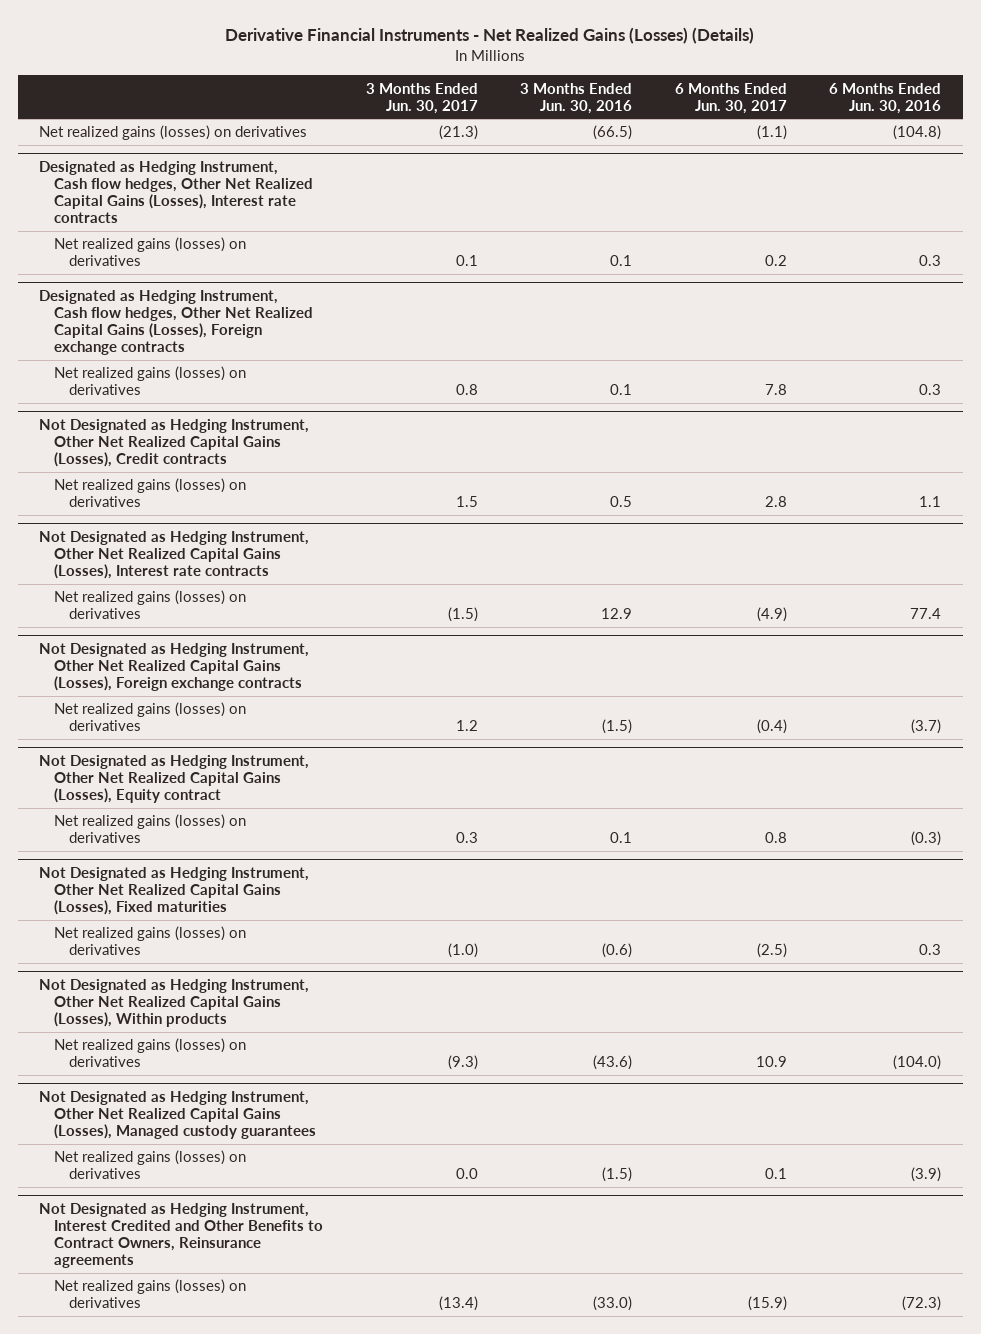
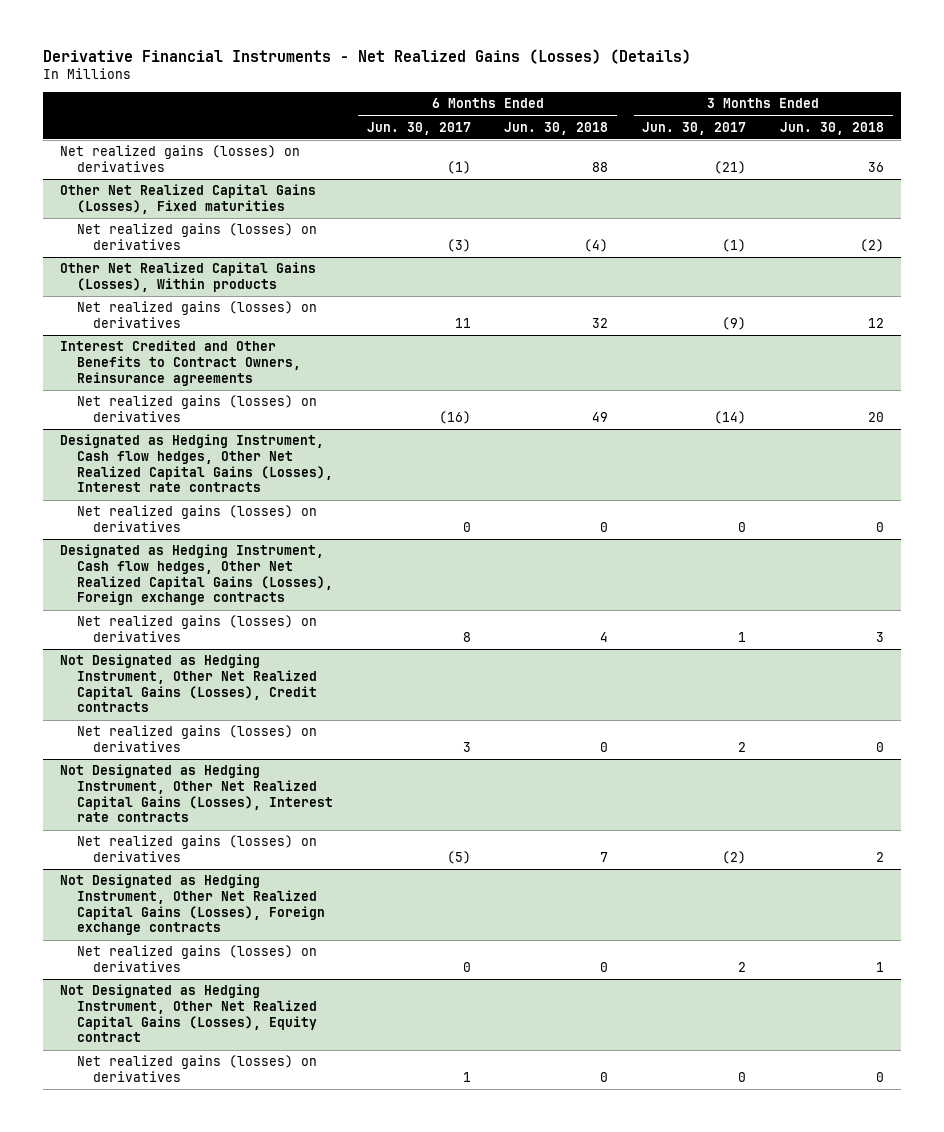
[520,82,633,114] 3 Months Ended Jun. 30, 2016 -> none
[829,82,942,114] 6 Months Ended Jun. 30, 2016 -> none
none -> [504,121,609,135] Jun. 30, 2018
none -> [780,121,885,135] Jun. 30, 2018
[438,125,478,141] (21.3) -> [714,161,747,175] (21)
[756,125,787,141] (1.1) -> [446,161,471,175] (1)
none -> [59,184,316,215] Other Net Realized Capital Gains (Losses), Fixed maturities
none -> [76,223,317,251] Net realized gains (losses) on derivatives
none -> [59,262,316,293] Other Net Realized Capital Gains (Losses), Within products
none -> [76,301,317,329] Net realized gains (losses) on derivatives
none -> [59,340,301,386] Interest Credited and Other Benefits to Contract Owners, Reinsurance agreements
none -> [76,395,317,423] Net realized gains (losses) on derivatives
[455,255,478,267] 0.1 -> [738,522,747,533] 0
[764,255,787,267] 0.2 -> [462,522,471,533] 0
[455,384,478,396] 0.8 -> [738,632,747,643] 1
[764,384,787,396] 7.8 -> [462,632,471,643] 8
[455,496,478,508] 1.5 -> [738,742,747,753] 2
[764,496,787,508] 2.8 -> [462,742,471,753] 3
[447,607,478,623] (1.5) -> [722,851,747,865] (2)
[756,607,787,623] (4.9) -> [446,851,471,865] (5)
[455,720,478,732] 1.2 -> [738,962,747,973] 2
[756,719,787,735] (0.4) -> [462,962,471,973] 0
[39,866,310,915] Not Designated as Hedging Instrument, Other Net Realized Capital Gains (Losses), Fixed maturities -> none
[54,926,247,956] Net realized gains (losses) on derivatives -> none
[39,978,310,1027] Not Designated as Hedging Instrument, Other Net Realized Capital Gains (Losses), Within products -> none
[54,1038,247,1068] Net realized gains (losses) on derivatives -> none
[39,1090,317,1139] Not Designated as Hedging Instrument, Other Net Realized Capital Gains (Losses), Managed custody guarantees -> none
[54,1150,247,1180] Net realized gains (losses) on derivatives -> none
[39,1202,324,1268] Not Designated as Hedging Instrument, Interest Credited and Other Benefits to Contract Owners, Reinsurance agreements -> none
[54,1279,247,1309] Net realized gains (losses) on derivatives -> none
[455,832,478,844] 0.3 -> [738,1072,747,1083] 0
[764,832,787,844] 0.8 -> [462,1072,471,1083] 1

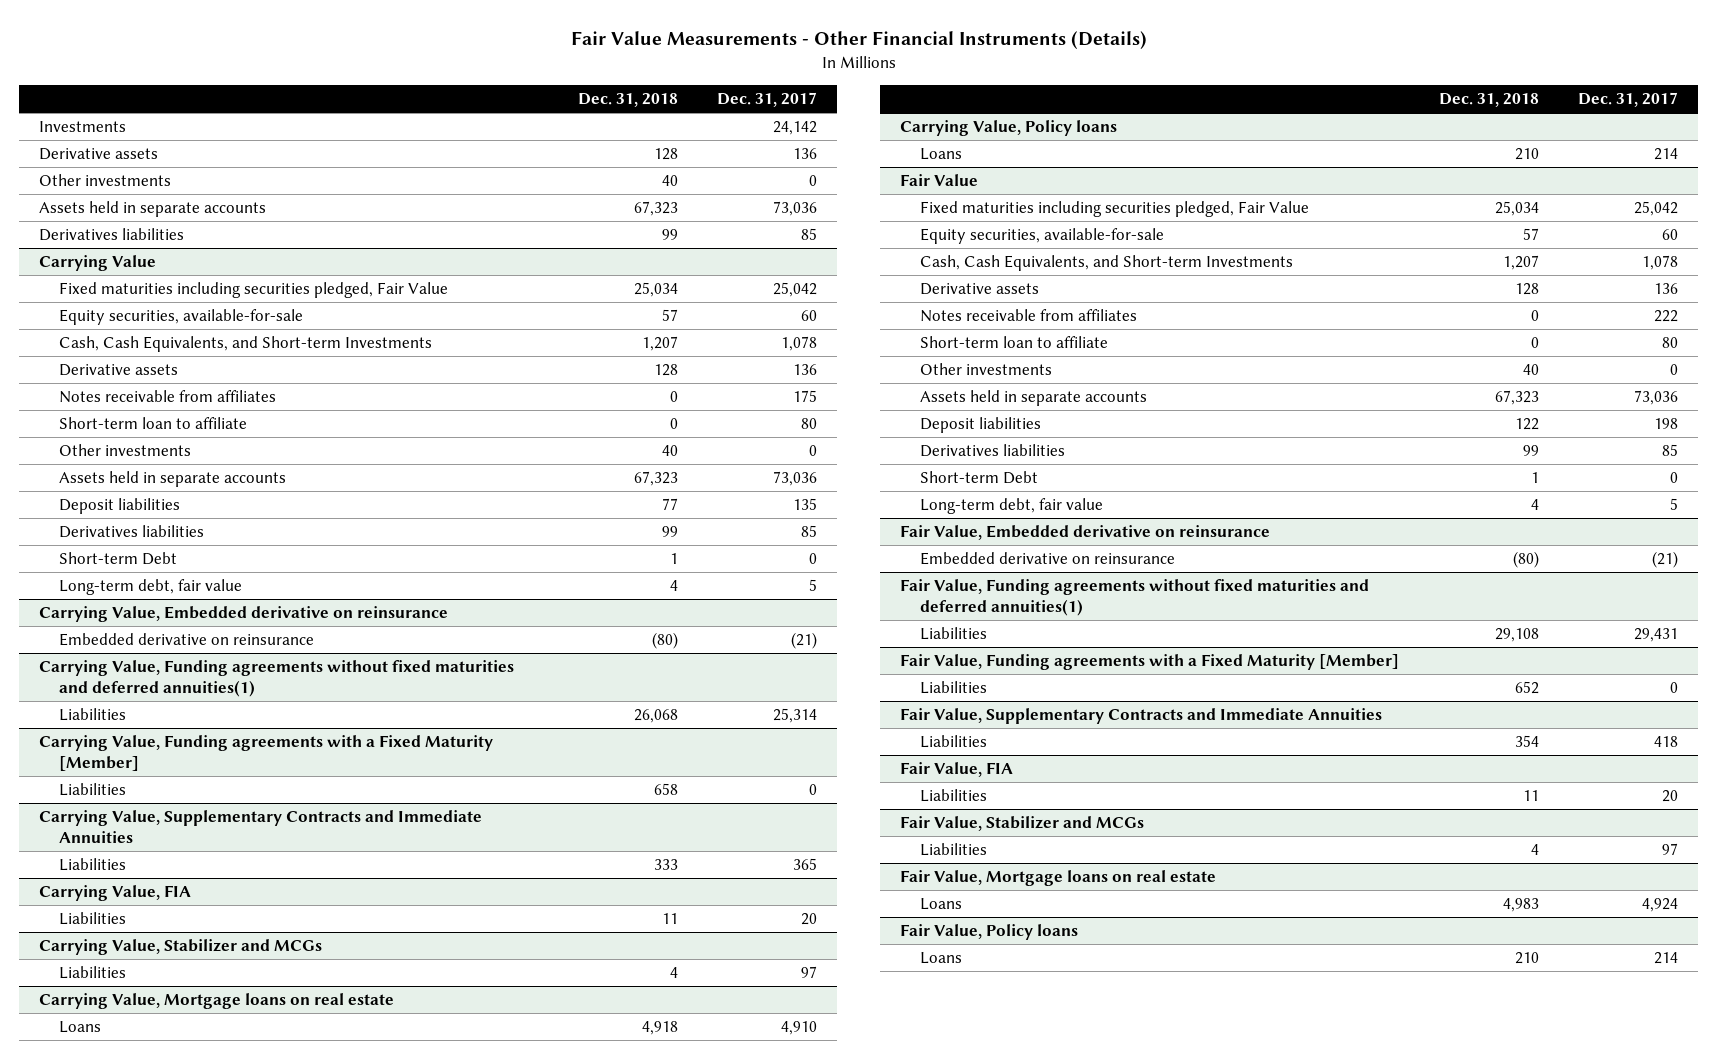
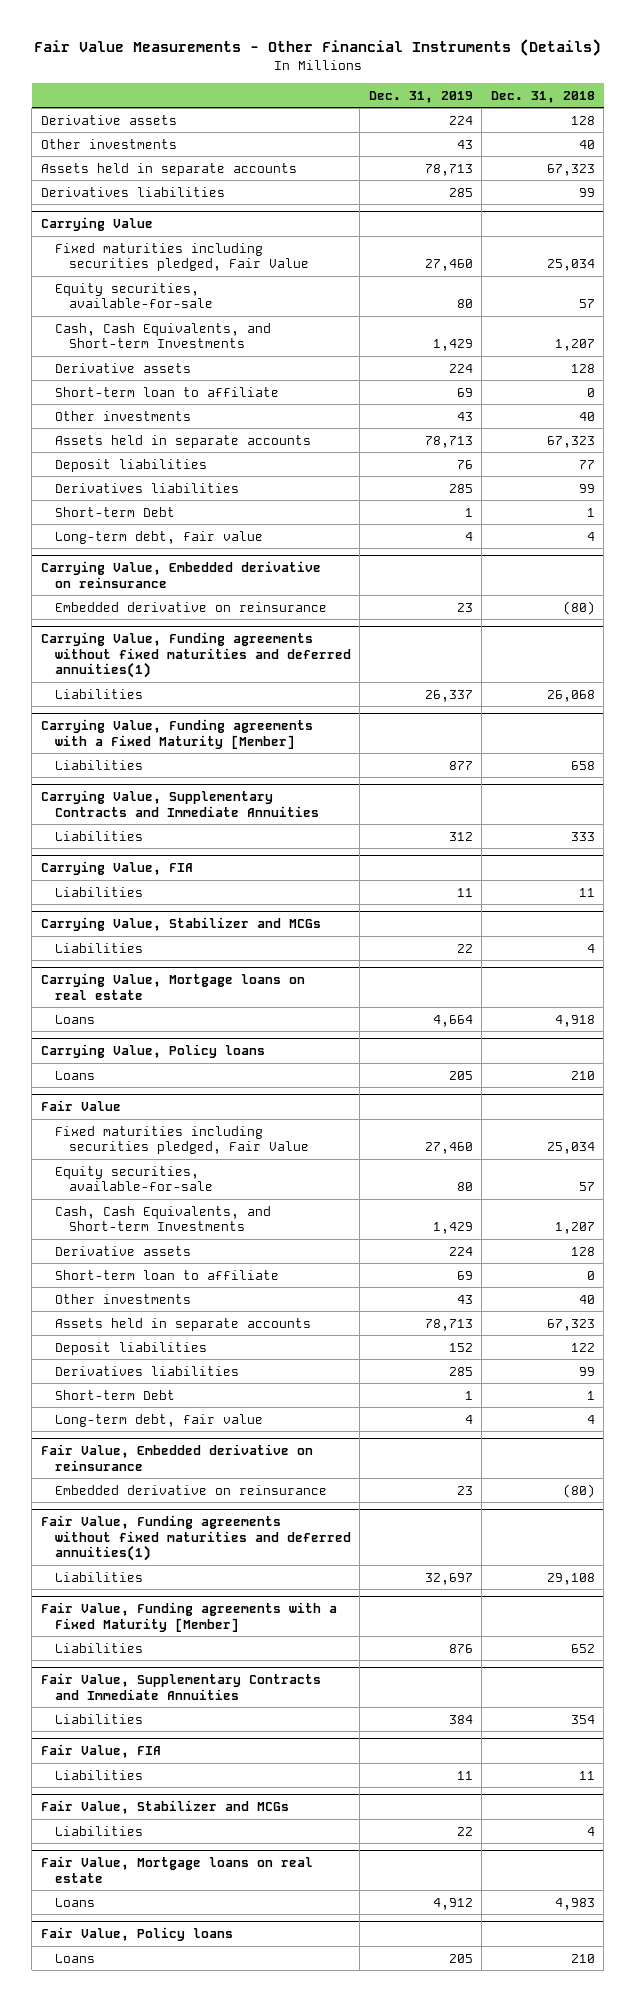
[717,92,818,108] Dec. 31, 2017 -> none
none -> [368,90,473,103] Dec. 31, 2019
[38,121,126,133] Investments -> none
[59,390,277,404] Notes receivable from affiliates -> none
[920,309,1138,323] Notes receivable from affiliates -> none

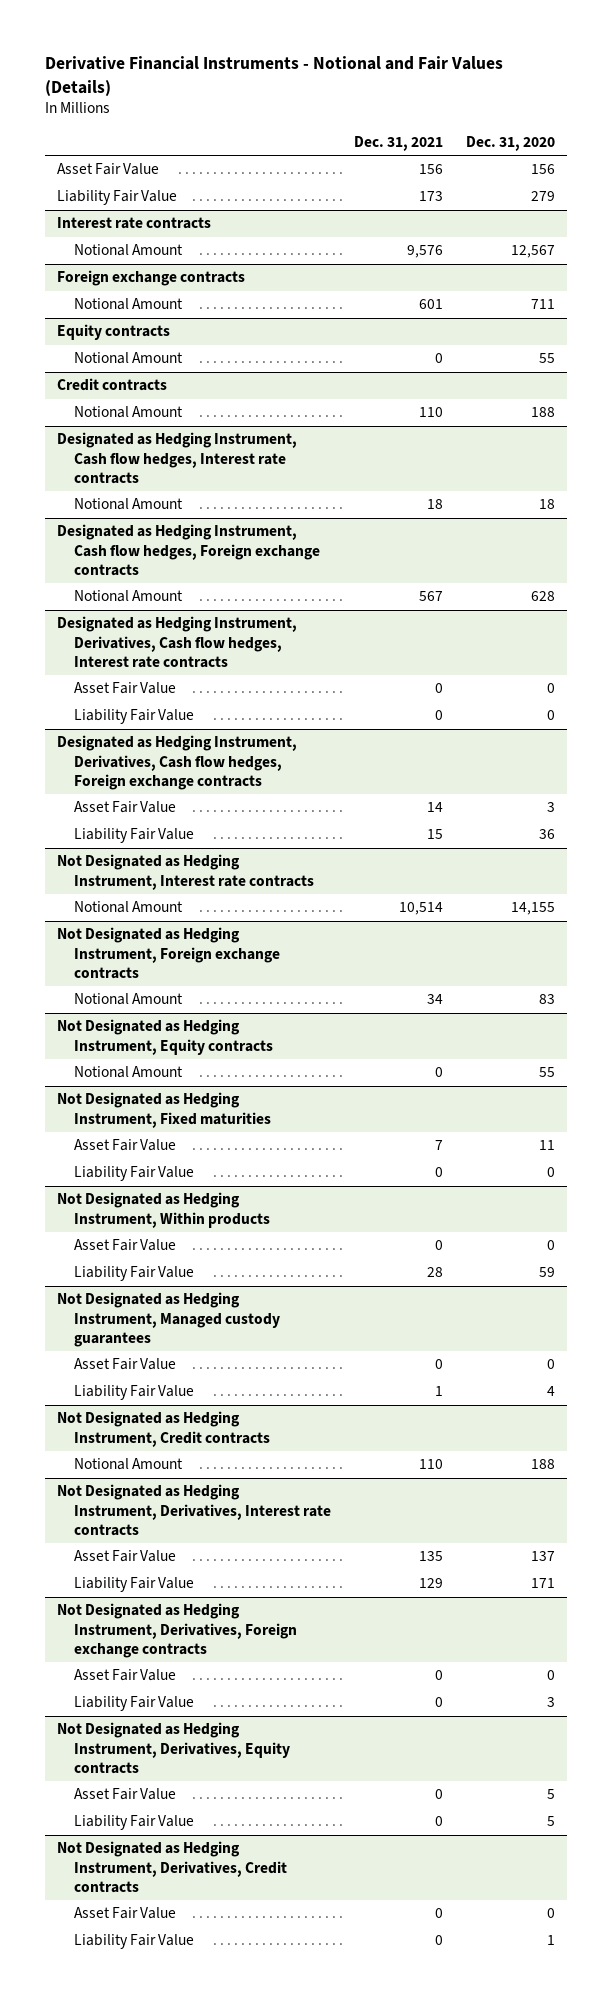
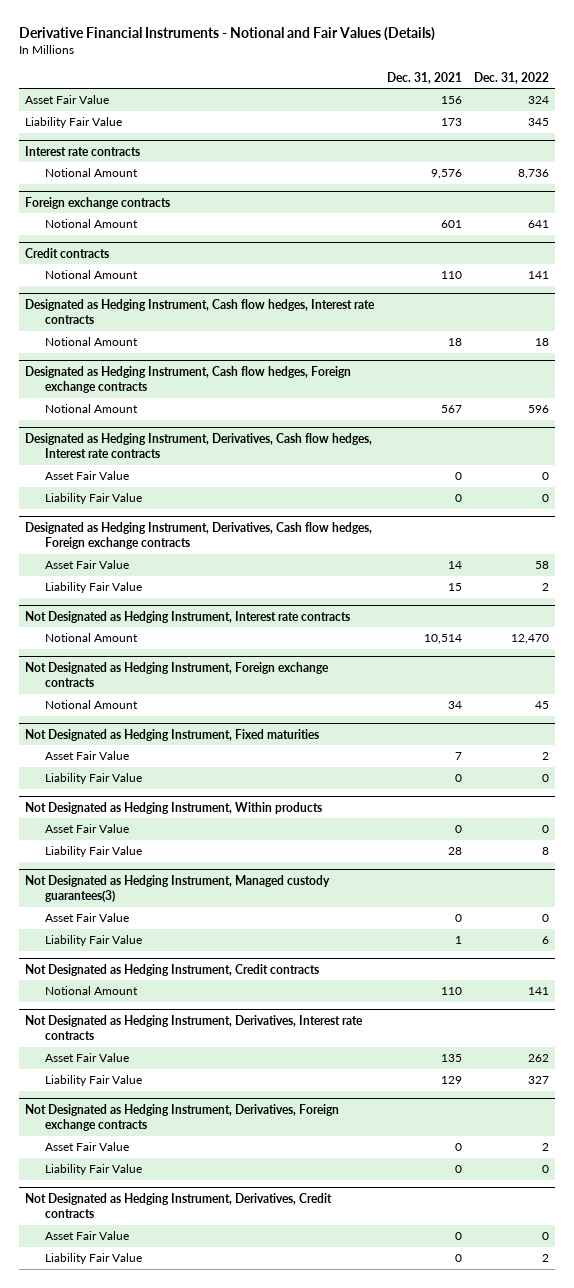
[466,136,556,152] Dec. 31, 2020 -> none
none -> [473,71,549,84] Dec. 31, 2022
[56,324,170,341] Equity contracts -> none
[74,352,184,365] Notional Amount -> none
[56,1019,274,1055] Not Designated as Hedging Instrument, Equity contracts -> none
[74,1066,184,1079] Notional Amount -> none
[56,1292,281,1348] Not Designated as Hedging Instrument, Managed custody guarantees -> [25,874,331,903] Not Designated as Hedging Instrument, Managed custody guarantees(3)
[56,1722,291,1775] Not Designated as Hedging Instrument, Derivatives, Equity contracts -> none
[74,1788,177,1801] Asset Fair Value -> none
[74,1815,195,1831] Liability Fair Value -> none

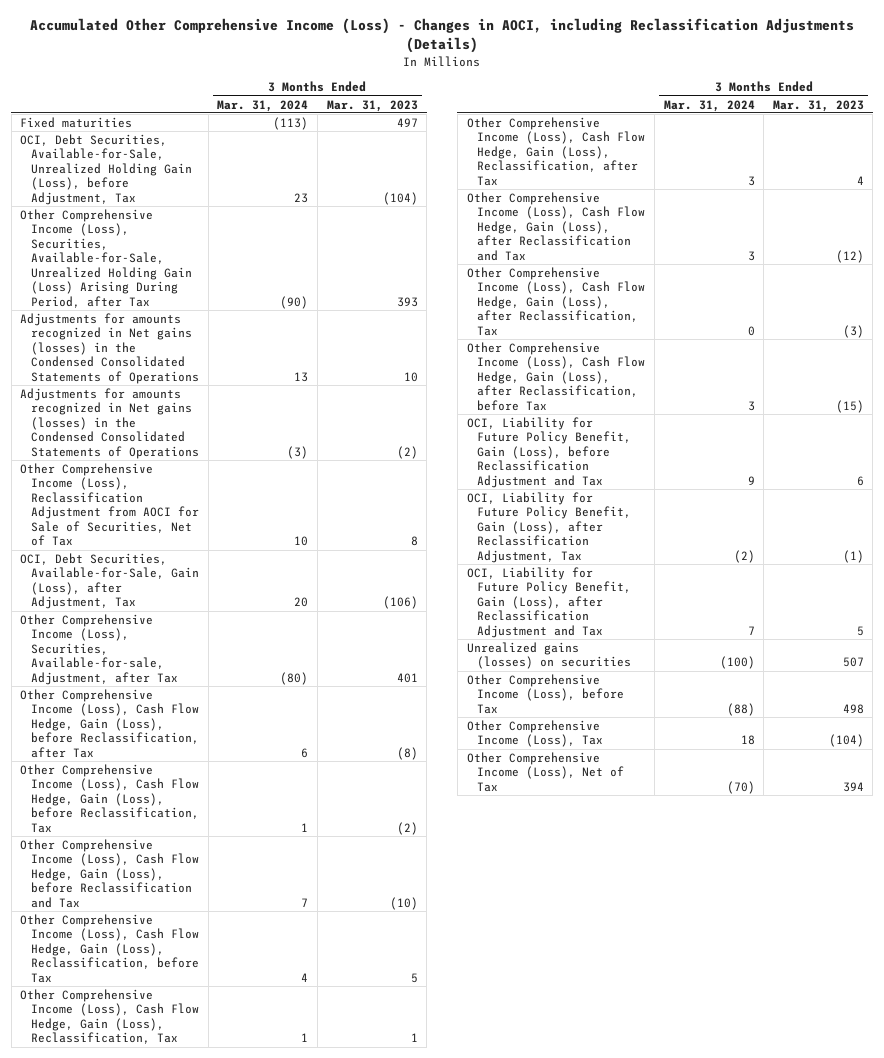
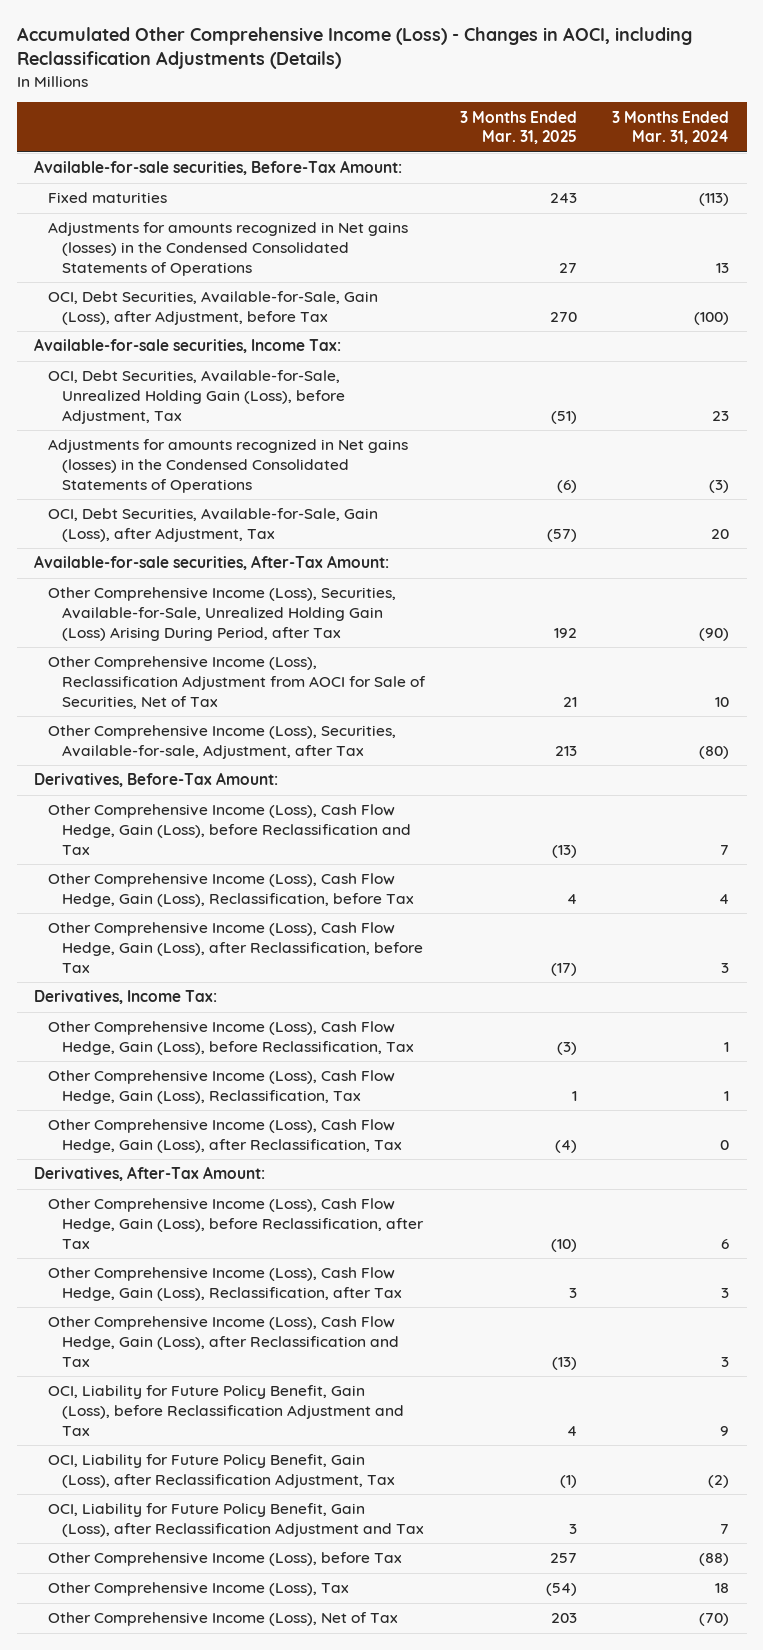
[326,99,418,112] Mar. 31, 2023 -> none
none -> [460,110,578,145] 3 Months Ended Mar. 31, 2025
none -> [34,160,403,176] Available-for-sale securities, Before-Tax Amount:
none -> [48,291,379,326] OCI, Debt Securities, Available-for-Sale, Gain (Loss), after Adjustment, before Tax
none -> [34,338,342,354] Available-for-sale securities, Income Tax:
[20,134,193,205] OCI, Debt Securities, Available-for-Sale, Unrealized Holding Gain (Loss), before Adjustment, Tax -> [48,370,346,424] OCI, Debt Securities, Available-for-Sale, Unrealized Holding Gain (Loss), before Adjustment, Tax
none -> [34,555,390,571] Available-for-sale securities, After-Tax Amount:
[20,209,193,308] Other Comprehensive Income (Loss), Securities, Available-for-Sale, Unrealized Holding Gain (Loss) Arising During Period, after Tax -> [48,587,397,641] Other Comprehensive Income (Loss), Securities, Available-for-Sale, Unrealized Holding Gain (Loss) Arising During Period, after Tax
[20,463,200,547] Other Comprehensive Income (Loss), Reclassification Adjustment from AOCI for Sale of Securities, Net of Tax -> [48,656,427,709] Other Comprehensive Income (Loss), Reclassification Adjustment from AOCI for Sale of Securities, Net of Tax
none -> [34,772,279,788] Derivatives, Before-Tax Amount:
[466,342,646,411] Other Comprehensive Income (Loss), Cash Flow Hedge, Gain (Loss), after Reclassification, before Tax -> [48,922,424,973] Other Comprehensive Income (Loss), Cash Flow Hedge, Gain (Loss), after Reclassification, before Tax
none -> [34,990,218,1005] Derivatives, Income Tax:
[20,764,200,833] Other Comprehensive Income (Loss), Cash Flow Hedge, Gain (Loss), before Reclassification, Tax -> [48,1021,415,1056] Other Comprehensive Income (Loss), Cash Flow Hedge, Gain (Loss), before Reclassification, Tax
[466,267,646,336] Other Comprehensive Income (Loss), Cash Flow Hedge, Gain (Loss), after Reclassification, Tax -> [48,1119,403,1154] Other Comprehensive Income (Loss), Cash Flow Hedge, Gain (Loss), after Reclassification, Tax
none -> [34,1166,266,1182] Derivatives, After-Tax Amount:
[20,689,200,758] Other Comprehensive Income (Loss), Cash Flow Hedge, Gain (Loss), before Reclassification, after Tax -> [48,1198,425,1249] Other Comprehensive Income (Loss), Cash Flow Hedge, Gain (Loss), before Reclassification, after Tax
[466,642,632,670] Unrealized gains (losses) on securities -> none

